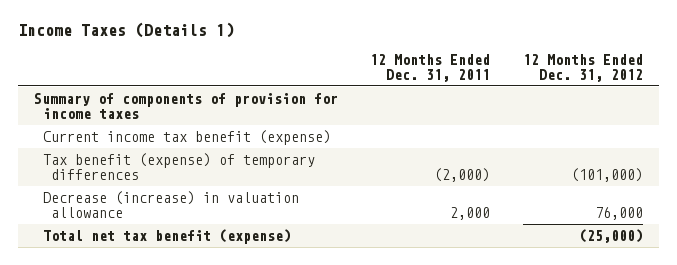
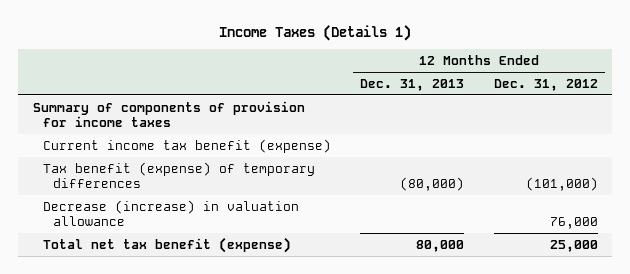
[370,53,491,82] 12 Months Ended Dec. 31, 2011 -> none
none -> [360,78,465,91] Dec. 31, 2013
[578,228,643,243] (25,000) -> [549,239,598,252] 25,000

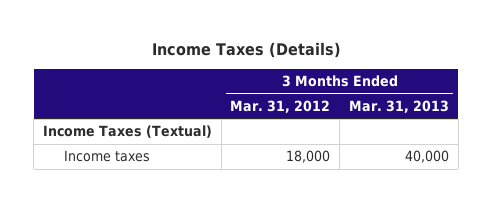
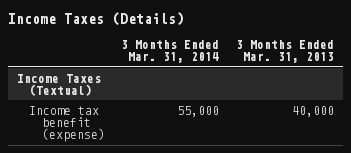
[230,99,331,113] Mar. 31, 2012 -> none
none -> [121,40,220,64] 3 Months Ended Mar. 31, 2014
[63,150,150,163] Income taxes -> [29,105,105,143] Income tax benefit (expense)

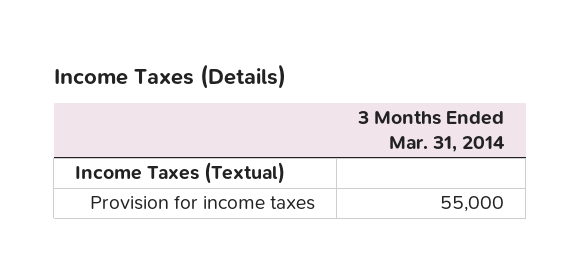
[236,40,335,64] 3 Months Ended Mar. 31, 2013 -> none
[29,105,105,143] Income tax benefit (expense) -> [90,195,316,211] Provision for income taxes

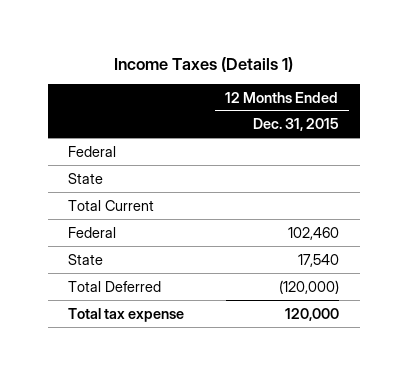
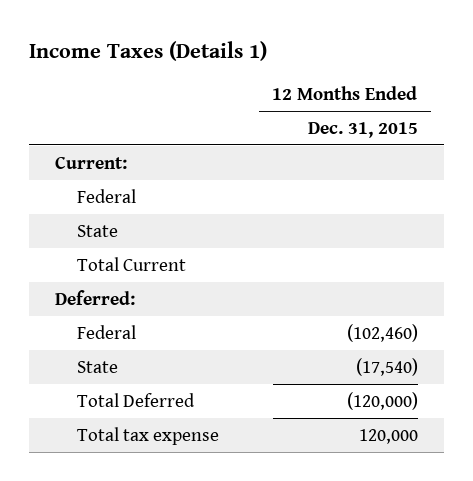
none -> [55,155,128,169] Current:
none -> [55,289,136,305] Deferred:
[287,226,339,240] 102,460 -> [346,323,418,342] (102,460)
[297,253,339,267] 17,540 -> [355,357,418,376] (17,540)

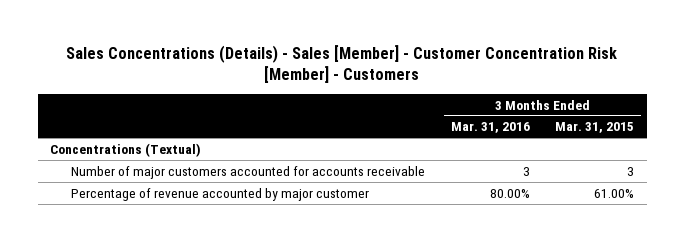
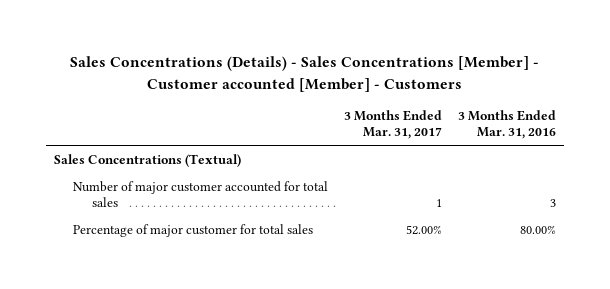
[66,44,618,84] Sales Concentrations (Details) - Sales [Member] - Customer Concentration Risk [Member] - Customers -> [70,56,540,92] Sales Concentrations (Details) - Sales Concentrations [Member] - Customer accounted [Member] - Customers
[555,122,635,134] Mar. 31, 2015 -> none
none -> [344,109,443,140] 3 Months Ended Mar. 31, 2017
[50,142,202,157] Concentrations (Textual) -> [54,153,242,167] Sales Concentrations (Textual)
[71,165,426,179] Number of major customers accounted for accounts receivable -> [72,180,328,208] Number of major customer accounted for total sales
[71,187,370,201] Percentage of revenue accounted by major customer -> [72,223,313,237] Percentage of major customer for total sales

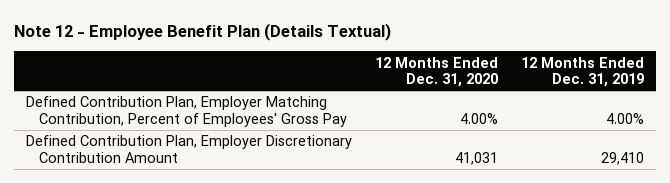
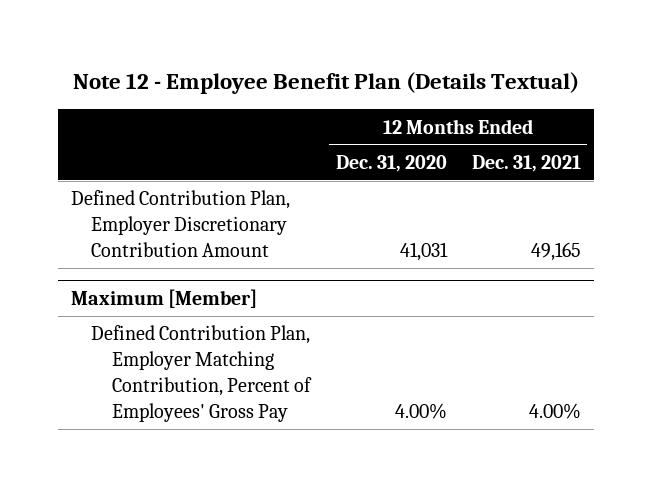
[521,56,645,88] 12 Months Ended Dec. 31, 2019 -> none
none -> [472,155,582,173] Dec. 31, 2021
[25,96,347,128] Defined Contribution Plan, Employer Matching Contribution, Percent of Employees' Gross Pay -> none
none -> [70,289,257,309] Maximum [Member]
none -> [91,325,312,422] Defined Contribution Plan, Employer Matching Contribution, Percent of Employees' Gross Pay

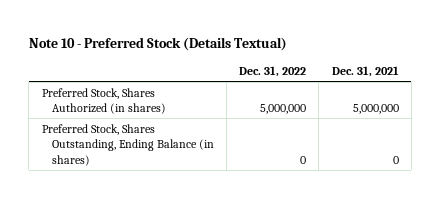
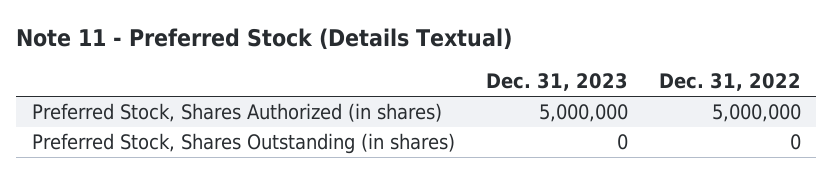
[28,36,287,51] Note 10 - Preferred Stock (Details Textual) -> [16,28,513,51] Note 11 - Preferred Stock (Details Textual)
[331,65,399,77] Dec. 31, 2021 -> none
none -> [485,73,628,92] Dec. 31, 2023
[41,123,214,166] Preferred Stock, Shares Outstanding, Ending Balance (in shares) -> [31,133,455,155] Preferred Stock, Shares Outstanding (in shares)

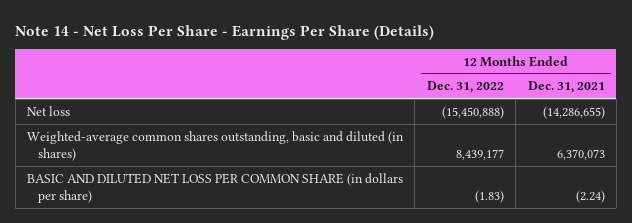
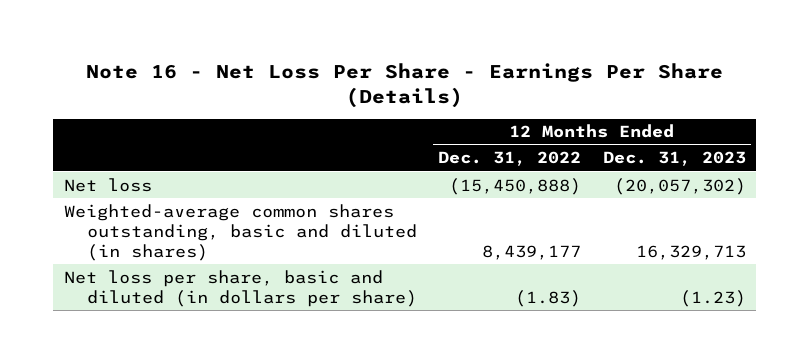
[15,24,435,40] Note 14 - Net Loss Per Share - Earnings Per Share (Details) -> [85,63,723,108] Note 16 - Net Loss Per Share - Earnings Per Share (Details)
[527,81,605,94] Dec. 31, 2021 -> none
none -> [602,151,746,167] Dec. 31, 2023
[27,172,404,203] BASIC AND DILUTED NET LOSS PER COMMON SHARE (in dollars per share) -> [64,269,417,307] Net loss per share, basic and diluted (in dollars per share)

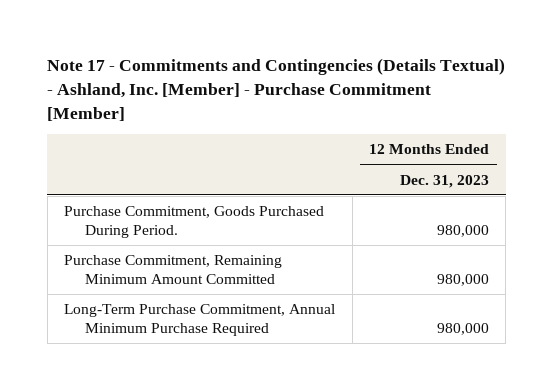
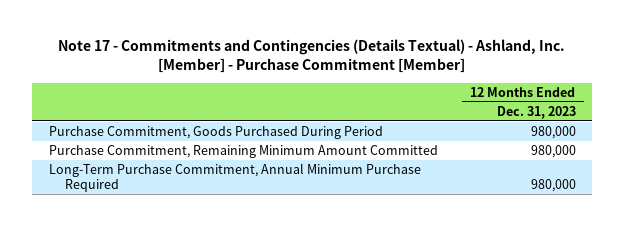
[64,206,325,238] Purchase Commitment, Goods Purchased During Period. -> [48,126,383,140] Purchase Commitment, Goods Purchased During Period

